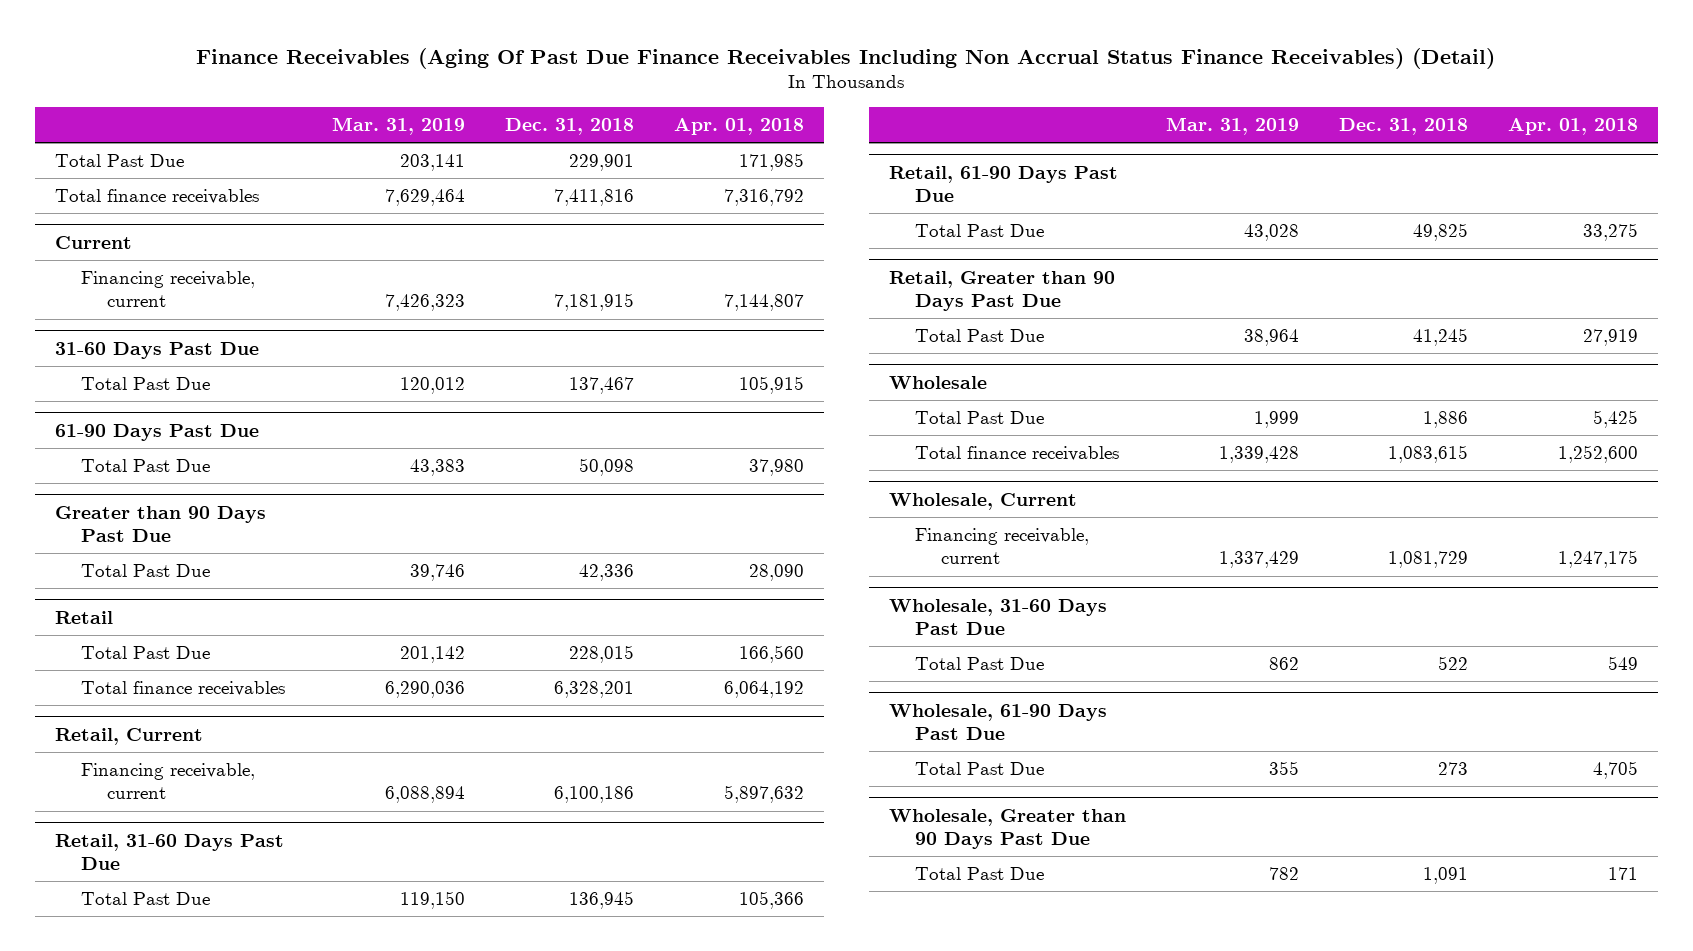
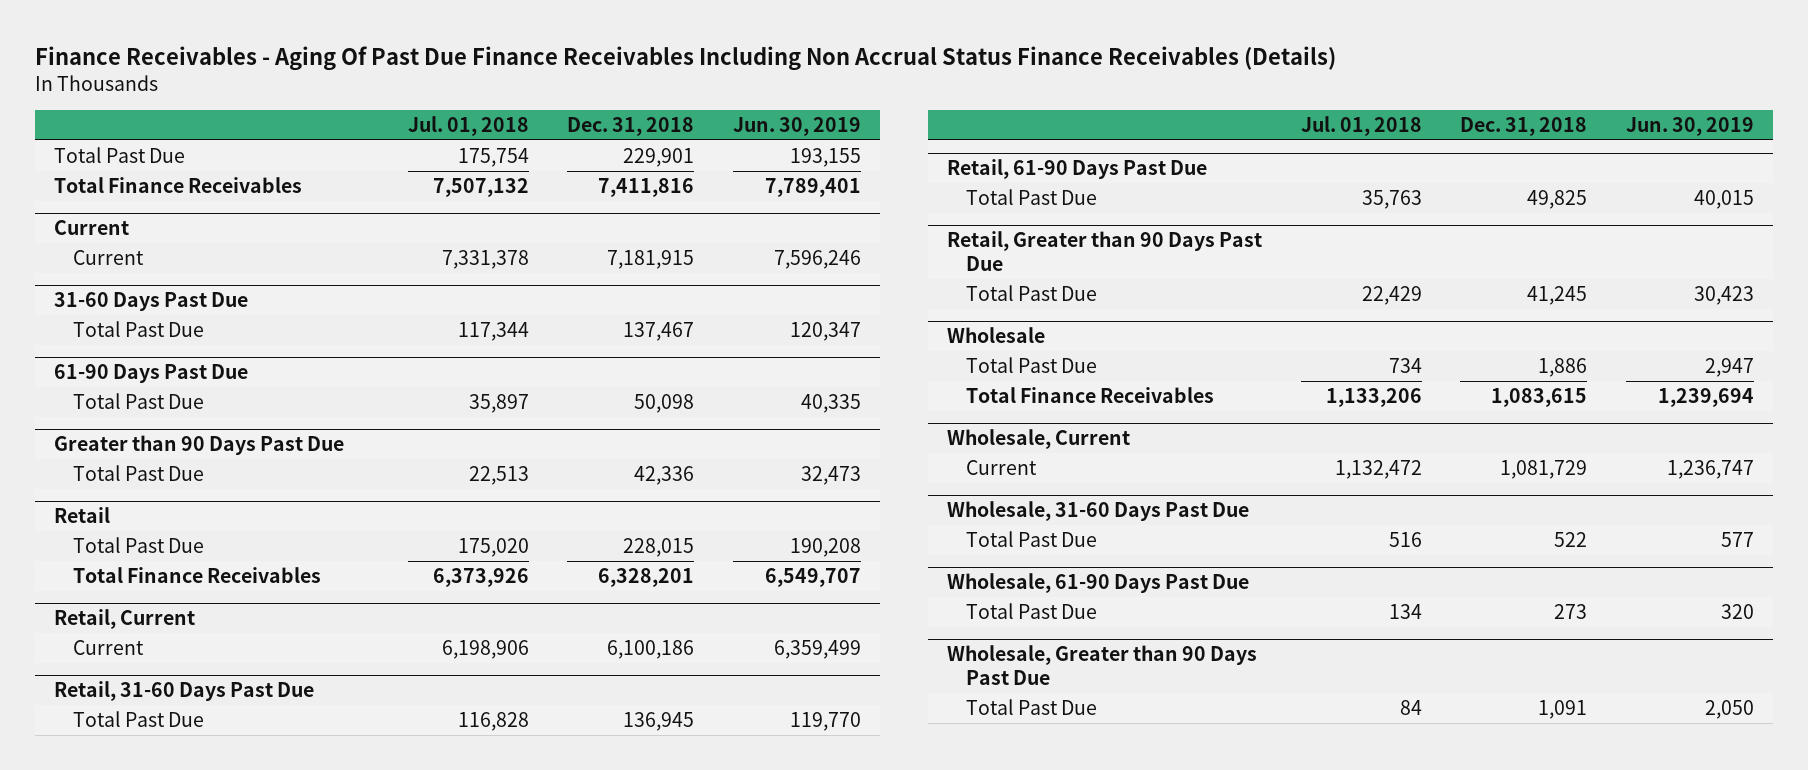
[196,47,1496,69] Finance Receivables (Aging Of Past Due Finance Receivables Including Non Accrual Status Finance Receivables) (Detail) -> [35,46,1337,72] Finance Receivables - Aging Of Past Due Finance Receivables Including Non Accrual Status Finance Receivables (Details)
[332,116,466,135] Mar. 31, 2019 -> none
[673,117,804,135] Apr. 01, 2018 -> none
none -> [407,116,529,137] Jul. 01, 2018
none -> [732,117,861,137] Jun. 30, 2019
[55,189,260,205] Total finance receivables -> [54,176,303,193] Total Finance Receivables
[80,271,255,308] Financing receivable, current -> [72,249,144,265] Current
[80,681,285,697] Total finance receivables -> [72,566,321,583] Total Finance Receivables
[80,763,255,800] Financing receivable, current -> [72,639,144,655] Current
[915,446,1120,462] Total finance receivables -> [965,386,1214,403] Total Finance Receivables
[915,528,1090,565] Financing receivable, current -> [965,459,1037,475] Current

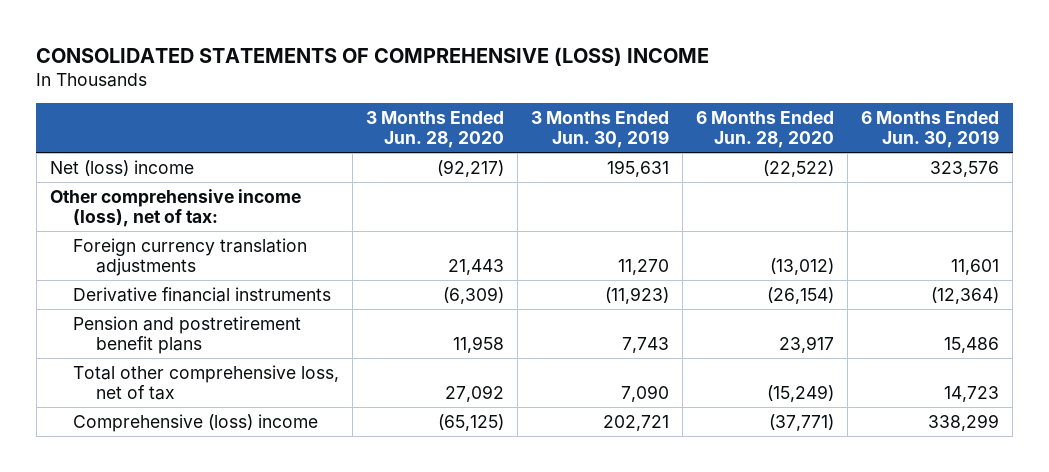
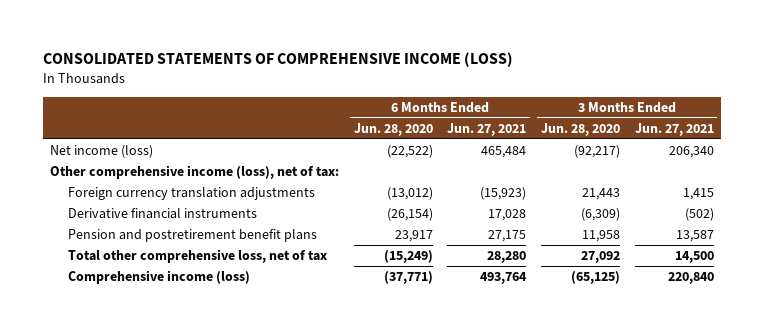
[36,46,710,66] CONSOLIDATED STATEMENTS OF COMPREHENSIVE (LOSS) INCOME -> [42,52,513,68] CONSOLIDATED STATEMENTS OF COMPREHENSIVE INCOME (LOSS)
[531,110,670,149] 3 Months Ended Jun. 30, 2019 -> none
[861,110,1000,149] 6 Months Ended Jun. 30, 2019 -> none
none -> [447,123,527,137] Jun. 27, 2021
none -> [634,123,714,137] Jun. 27, 2021
[49,159,194,176] Net (loss) income -> [49,145,153,159] Net income (loss)
[72,413,318,432] Comprehensive (loss) income -> [67,270,250,285] Comprehensive income (loss)

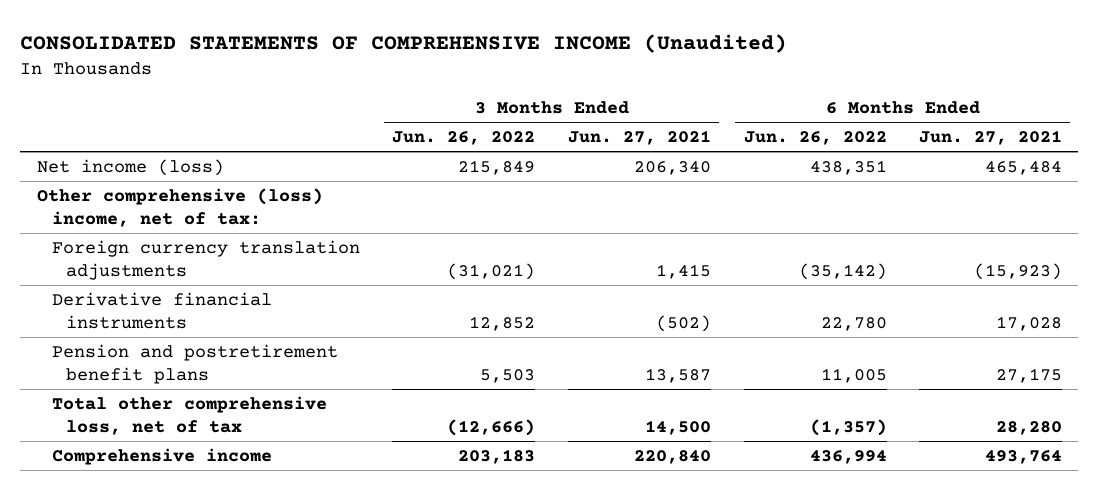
[42,52,513,68] CONSOLIDATED STATEMENTS OF COMPREHENSIVE INCOME (LOSS) -> [20,34,788,54] CONSOLIDATED STATEMENTS OF COMPREHENSIVE INCOME (Unaudited)
[353,123,433,137] Jun. 28, 2020 -> none
[540,123,620,137] Jun. 28, 2020 -> none
none -> [392,131,536,146] Jun. 26, 2022
none -> [743,131,887,146] Jun. 26, 2022
[49,165,339,180] Other comprehensive income (loss), net of tax: -> [36,187,323,227] Other comprehensive (loss) income, net of tax:
[67,270,250,285] Comprehensive income (loss) -> [51,447,272,465] Comprehensive income

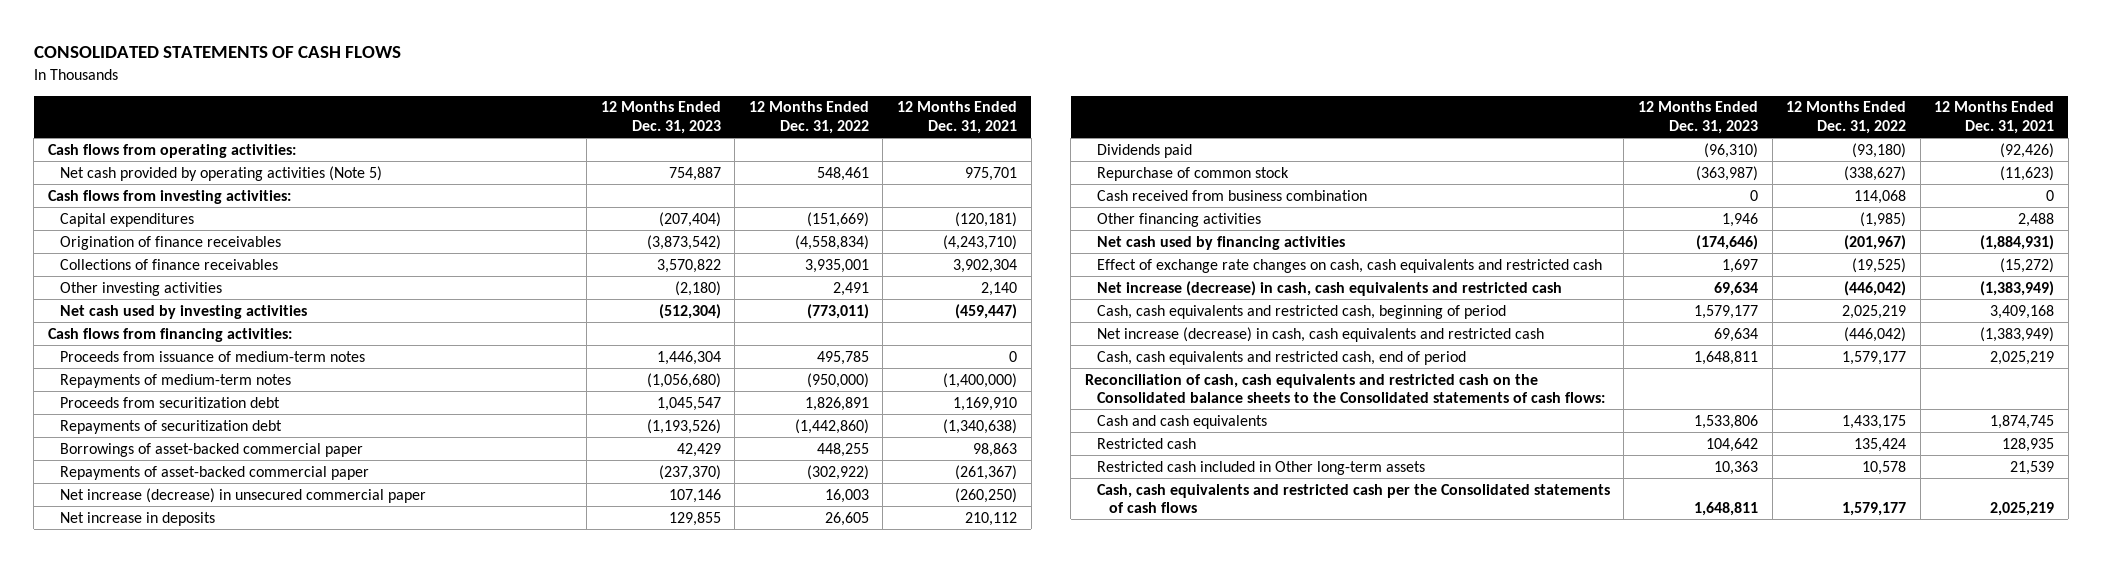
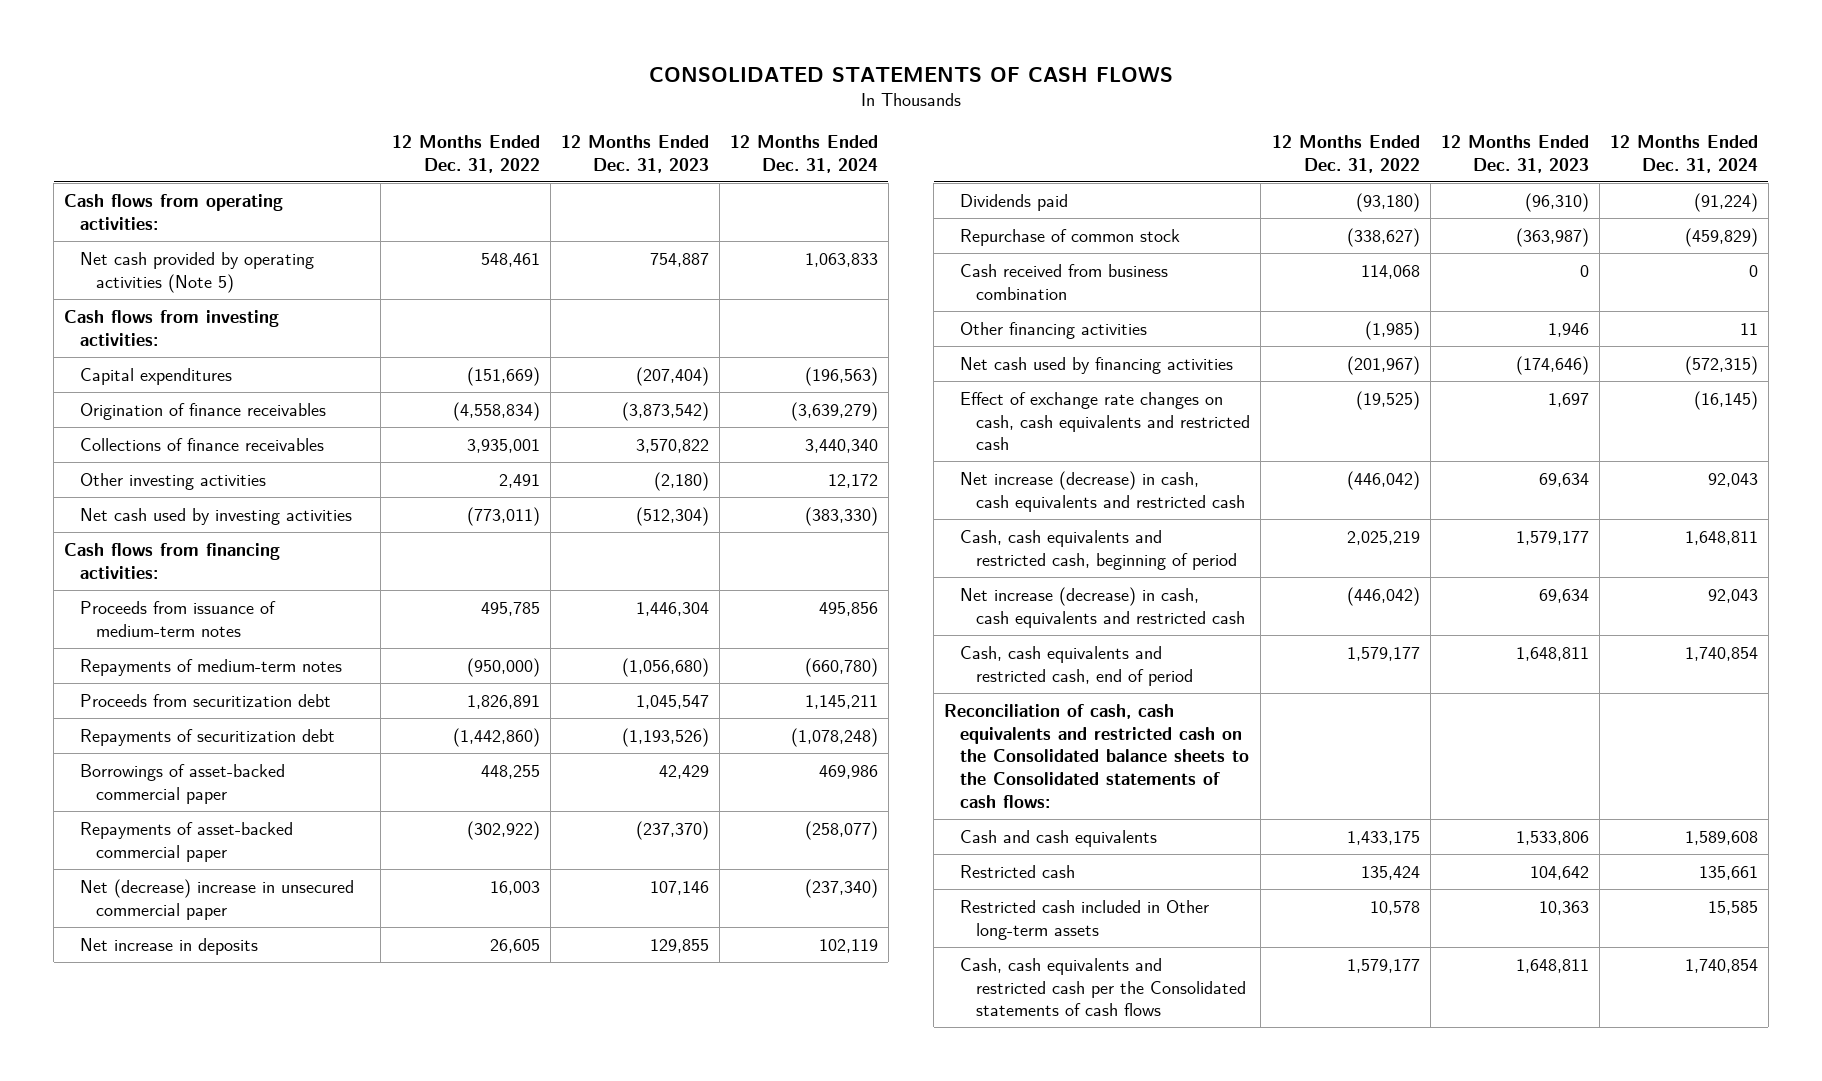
[896,101,1017,134] 12 Months Ended Dec. 31, 2021 -> none
none -> [729,135,878,173] 12 Months Ended Dec. 31, 2024
[59,487,426,503] Net increase (decrease) in unsecured commercial paper -> [80,878,355,920] Net (decrease) increase in unsecured commercial paper

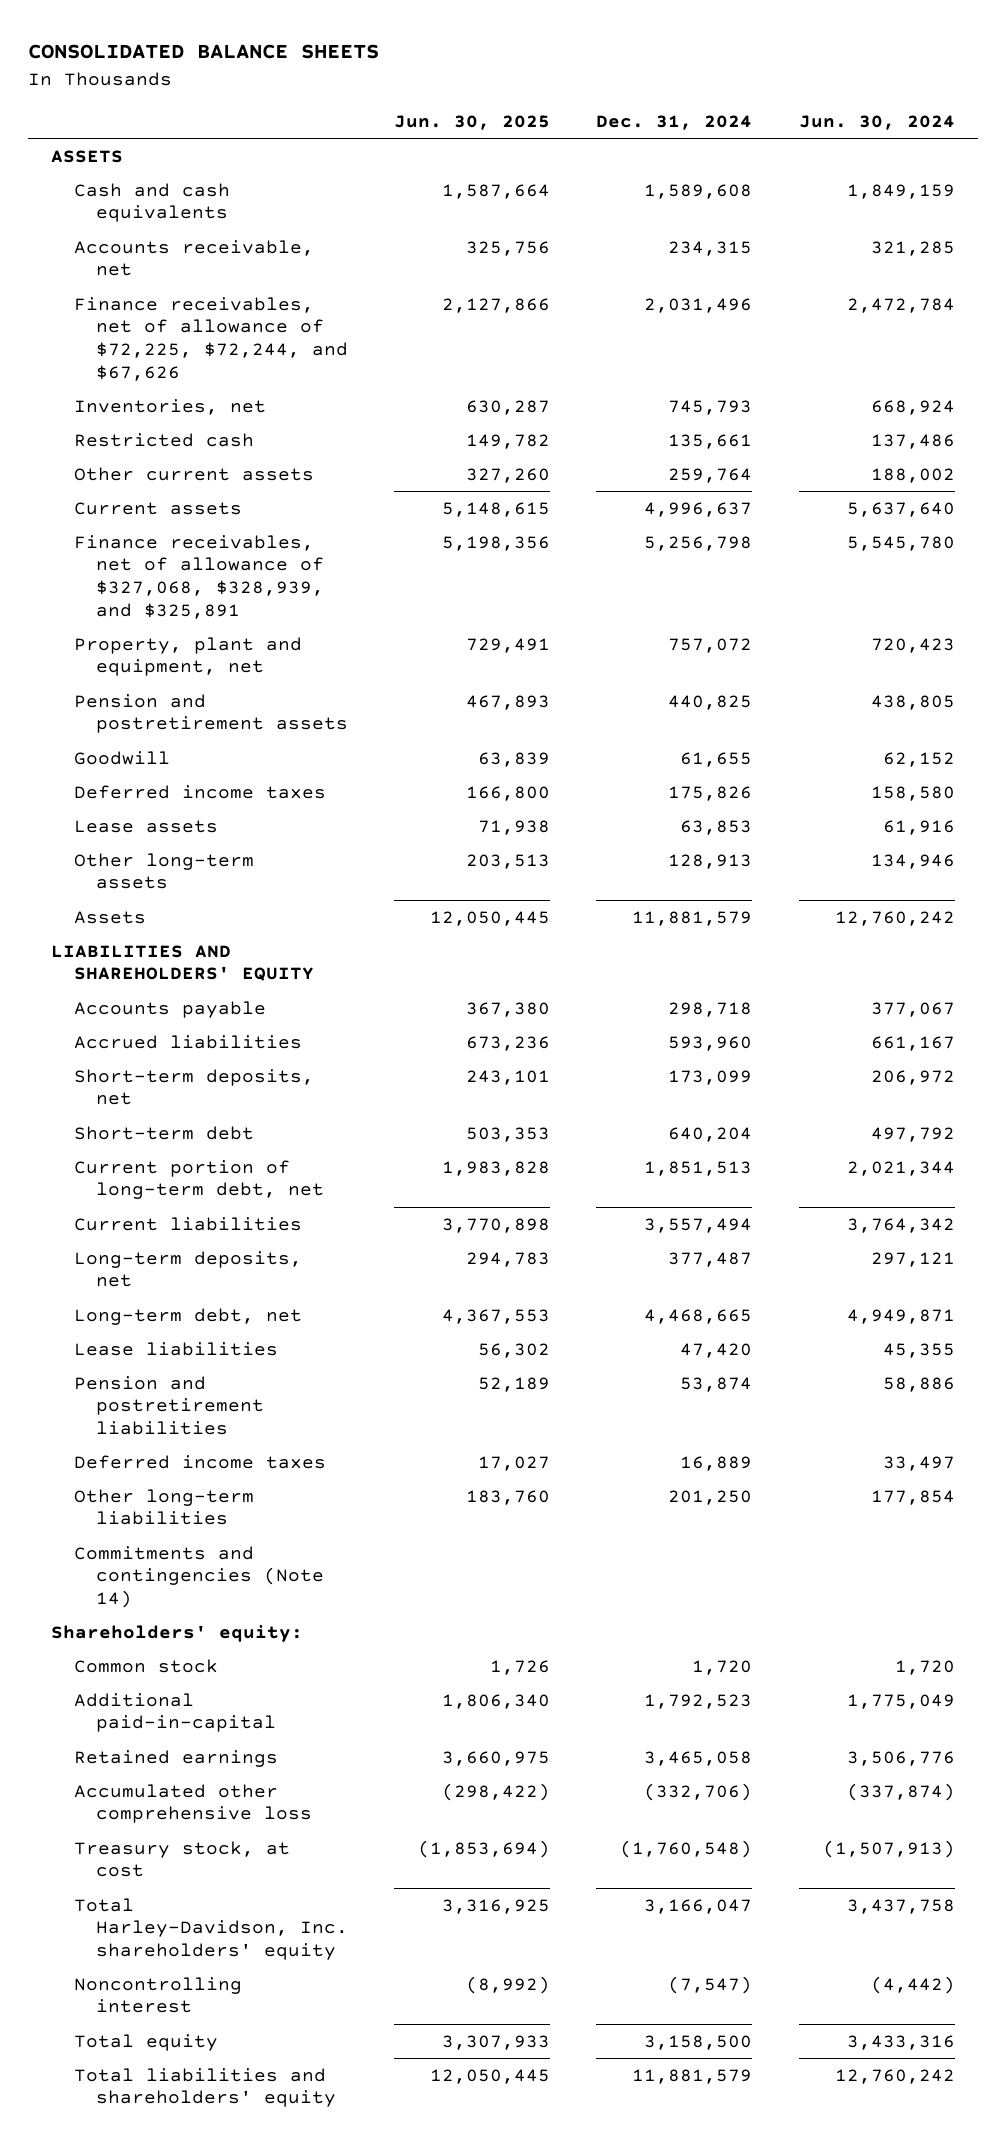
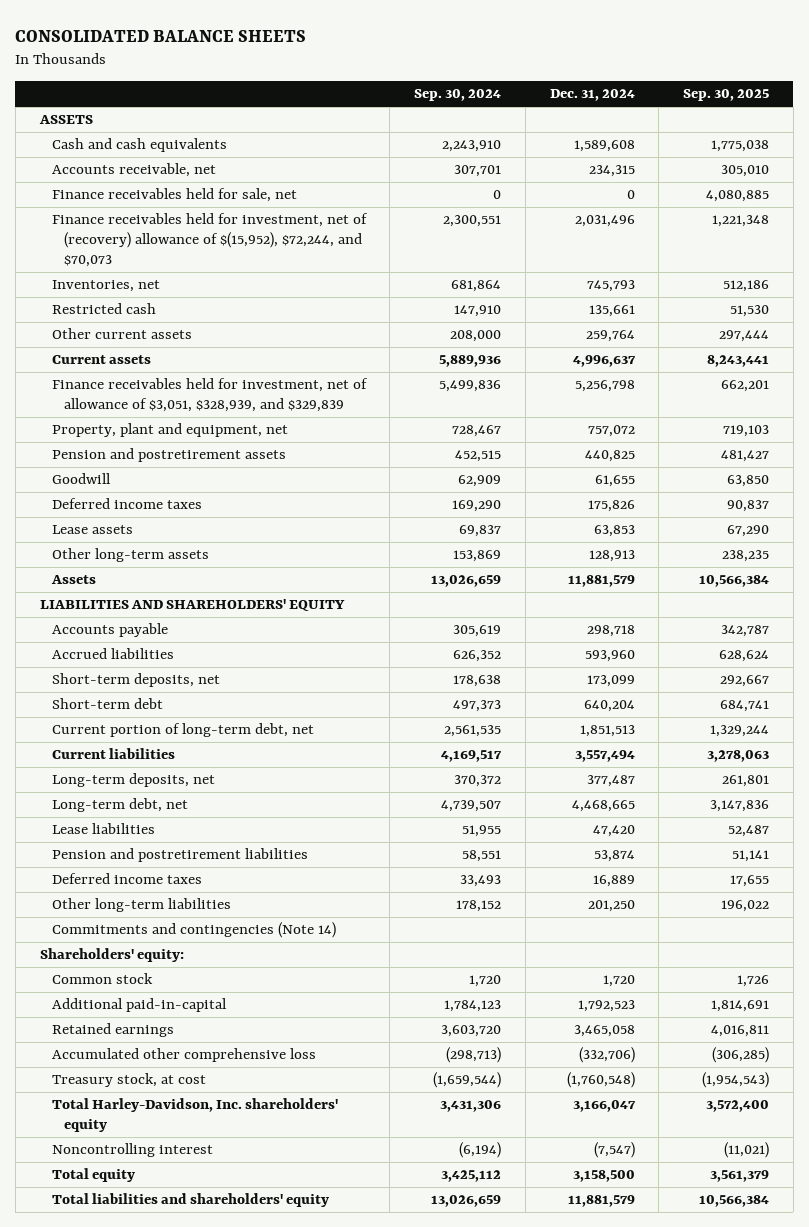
[394,115,551,131] Jun. 30, 2025 -> none
[798,115,955,131] Jun. 30, 2024 -> none
none -> [414,89,502,102] Sep. 30, 2024
none -> [683,89,770,102] Sep. 30, 2025
none -> [51,188,297,203] Finance receivables held for sale, net
[73,296,348,382] Finance receivables, net of allowance of $72,225, $72,244, and $67,626 -> [51,213,368,267] Finance receivables held for investment, net of (recovery) allowance of $(15,952), $72,244, and $70,073
[73,534,324,620] Finance receivables, net of allowance of $327,068, $328,939, and $325,891 -> [51,378,368,413] Finance receivables held for investment, net of allowance of $3,051, $328,939, and $329,839

